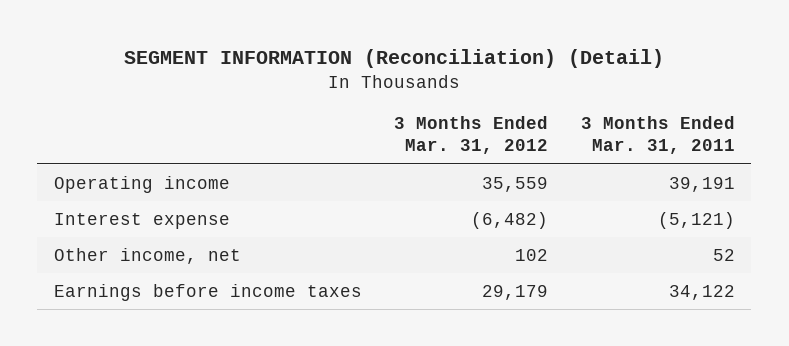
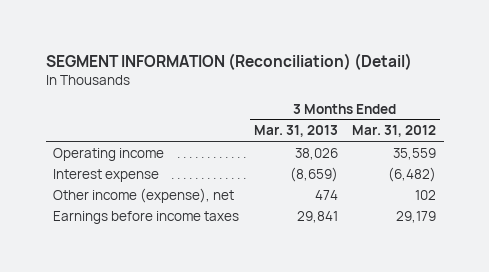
[580,115,735,155] 3 Months Ended Mar. 31, 2011 -> none
none -> [253,125,338,138] Mar. 31, 2013
[53,247,241,264] Other income, net -> [53,187,235,203] Other income (expense), net

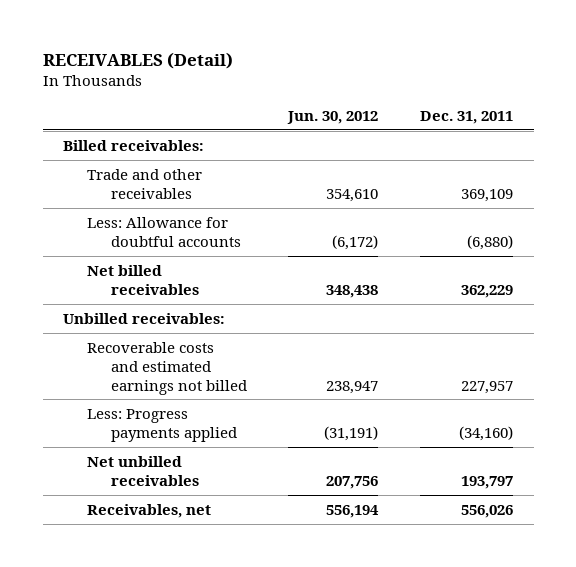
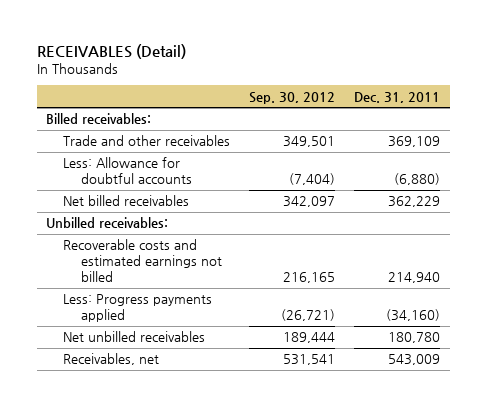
[287,110,379,124] Jun. 30, 2012 -> none
none -> [249,91,336,104] Sep. 30, 2012
[460,380,513,394] 227,957 -> [388,272,441,284] 214,940
[460,475,513,489] 193,797 -> [388,332,441,344] 180,780
[460,504,513,518] 556,026 -> [388,354,441,366] 543,009

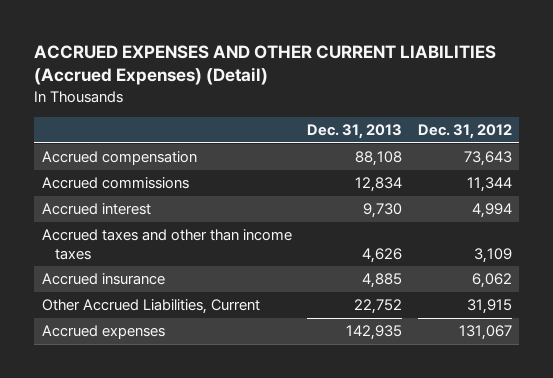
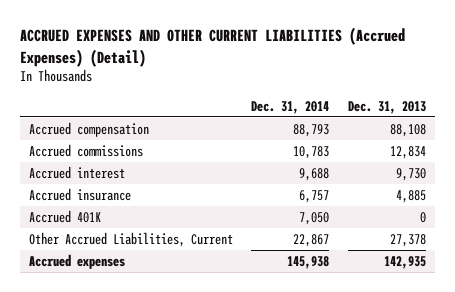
[417,124,512,140] Dec. 31, 2012 -> none
none -> [251,100,330,114] Dec. 31, 2014
[41,229,292,260] Accrued taxes and other than income taxes -> none
none -> [28,209,101,223] Accrued 401K
[354,299,403,315] 22,752 -> [389,233,426,247] 27,378

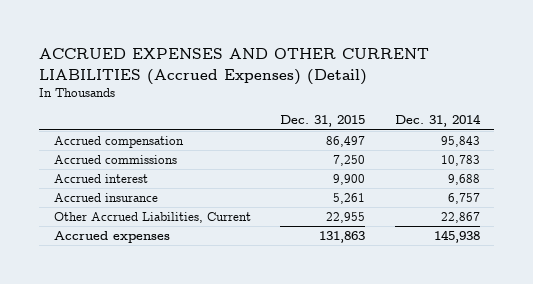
[347,100,426,114] Dec. 31, 2013 -> none
none -> [280,115,366,128] Dec. 31, 2015
[293,123,330,137] 88,793 -> [440,136,480,148] 95,843
[28,209,101,223] Accrued 401K -> none

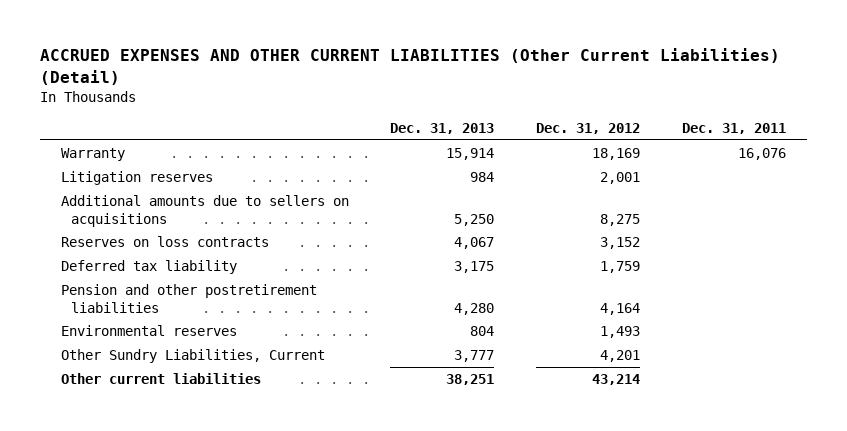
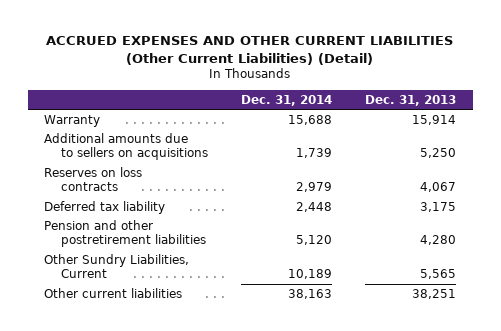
[536,122,641,134] Dec. 31, 2012 -> none
[681,122,786,134] Dec. 31, 2011 -> none
none -> [241,94,333,106] Dec. 31, 2014
[60,170,213,185] Litigation reserves -> none
[60,324,237,336] Environmental reserves -> none
[454,349,495,362] 3,777 -> [420,269,457,280] 5,565

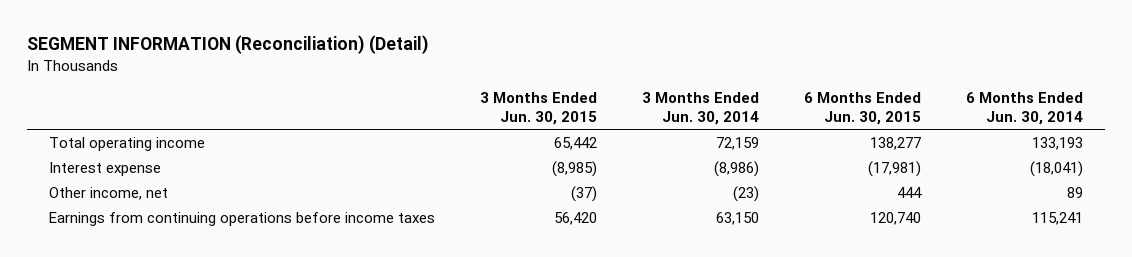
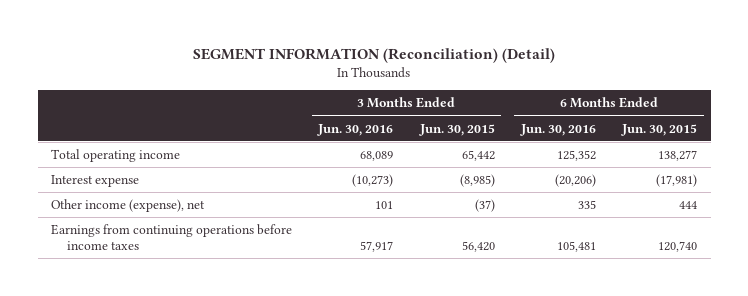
[641,92,759,126] 3 Months Ended Jun. 30, 2014 -> none
[965,92,1083,126] 6 Months Ended Jun. 30, 2014 -> none
none -> [317,123,394,136] Jun. 30, 2016
none -> [520,123,597,136] Jun. 30, 2016
[49,186,169,200] Other income, net -> [50,198,205,212] Other income (expense), net

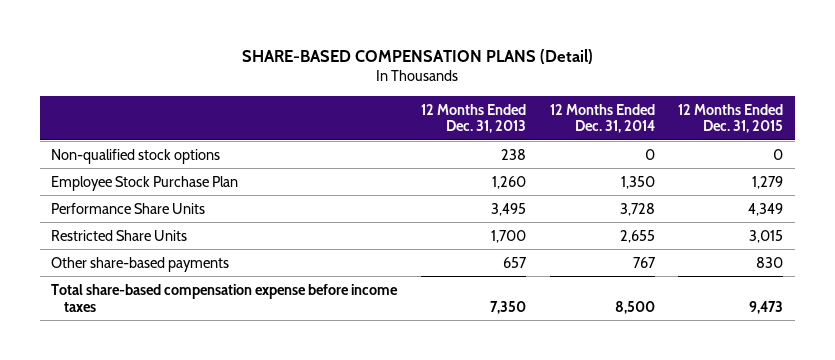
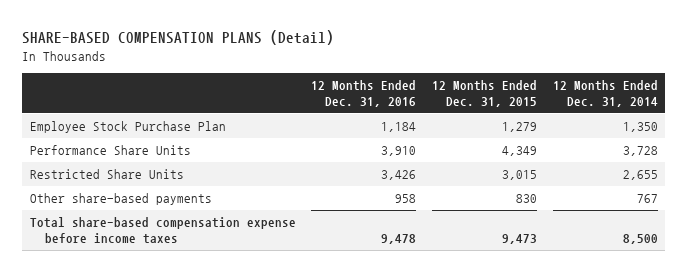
[420,103,526,134] 12 Months Ended Dec. 31, 2013 -> none
none -> [311,79,417,107] 12 Months Ended Dec. 31, 2016
[51,148,221,164] Non-qualified stock options -> none

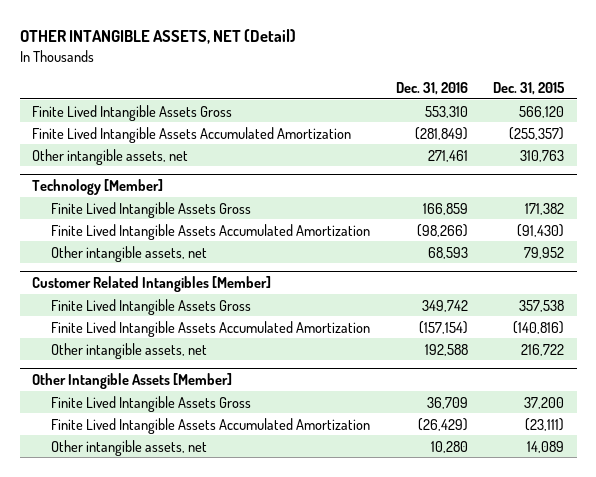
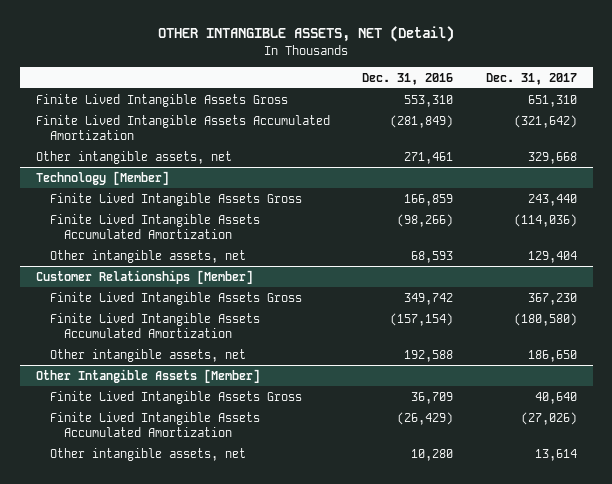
[492,81,565,95] Dec. 31, 2015 -> none
none -> [485,72,577,85] Dec. 31, 2017
[32,276,272,293] Customer Related Intangibles [Member] -> [35,269,253,284] Customer Relationships [Member]

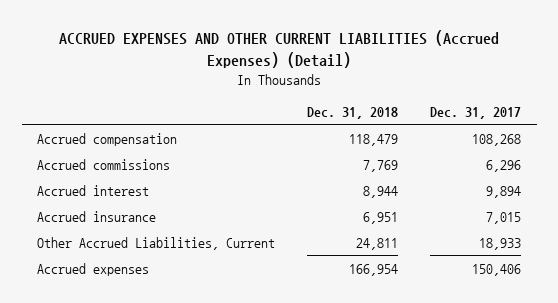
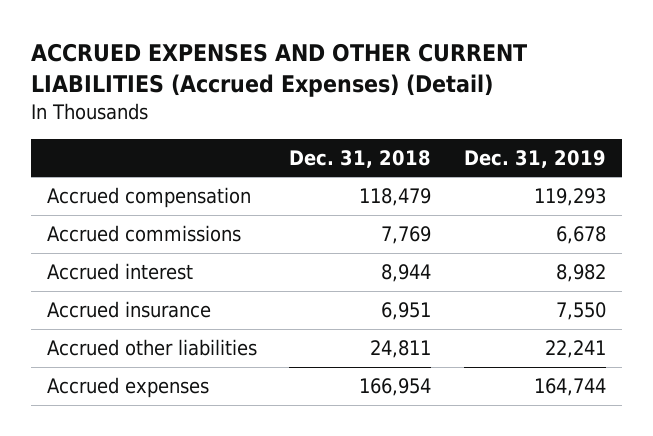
[429,106,521,119] Dec. 31, 2017 -> none
none -> [463,149,606,168] Dec. 31, 2019
[37,236,276,250] Other Accrued Liabilities, Current -> [46,338,257,356] Accrued other liabilities

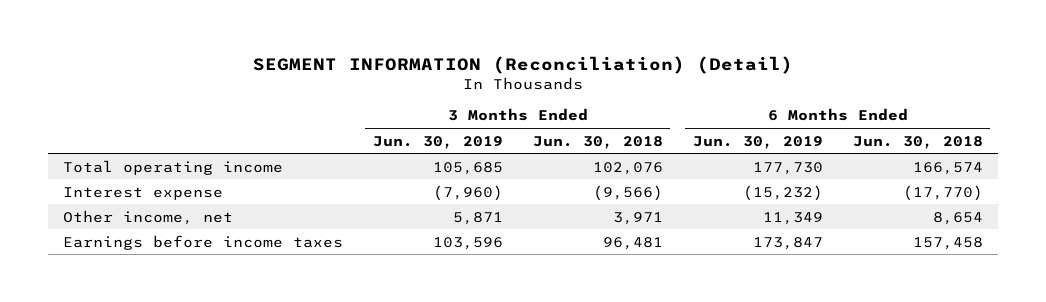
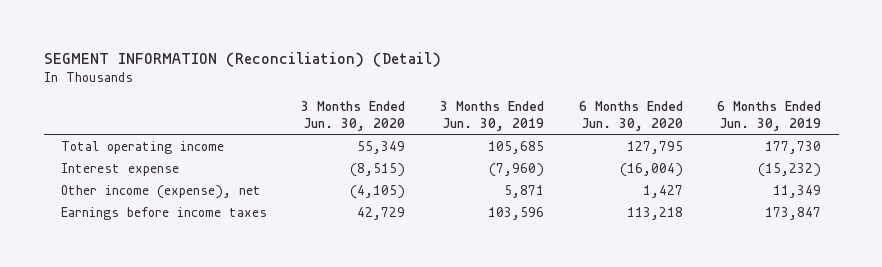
[532,135,663,149] Jun. 30, 2018 -> none
[852,135,983,149] Jun. 30, 2018 -> none
none -> [301,100,406,132] 3 Months Ended Jun. 30, 2020
none -> [578,100,683,132] 6 Months Ended Jun. 30, 2020
[62,209,233,225] Other income, net -> [60,184,261,199] Other income (expense), net

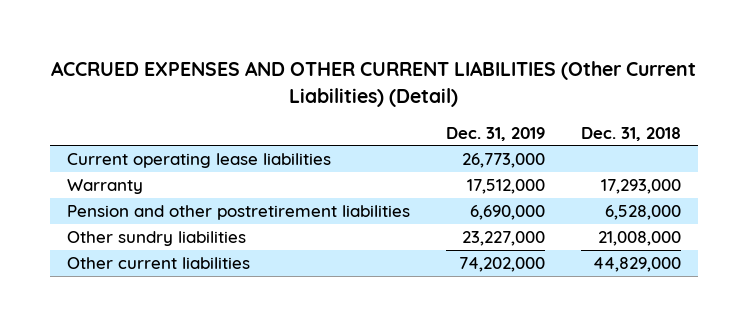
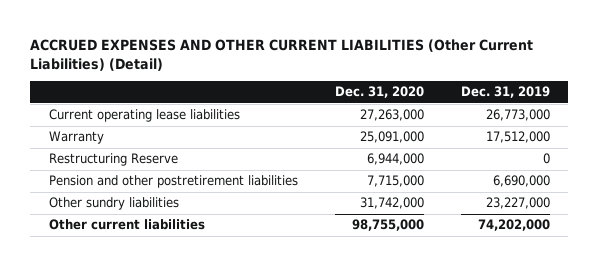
[580,126,681,141] Dec. 31, 2018 -> none
none -> [334,86,424,99] Dec. 31, 2020
none -> [48,153,178,167] Restructuring Reserve

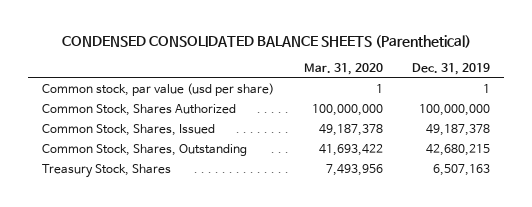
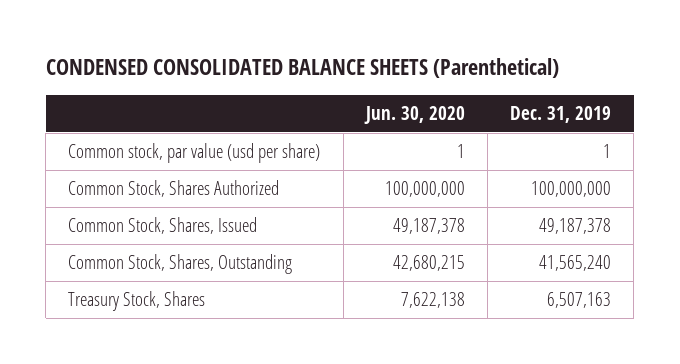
[303,63,383,76] Mar. 31, 2020 -> none
none -> [363,105,465,124] Jun. 30, 2020
[425,144,490,157] 42,680,215 -> [539,255,612,272] 41,565,240

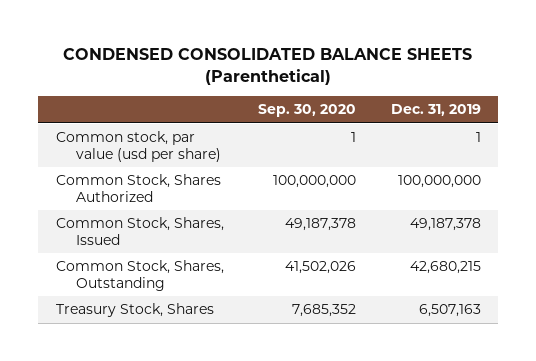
[363,105,465,124] Jun. 30, 2020 -> none
none -> [258,104,357,118] Sep. 30, 2020
[539,255,612,272] 41,565,240 -> [409,261,481,275] 42,680,215

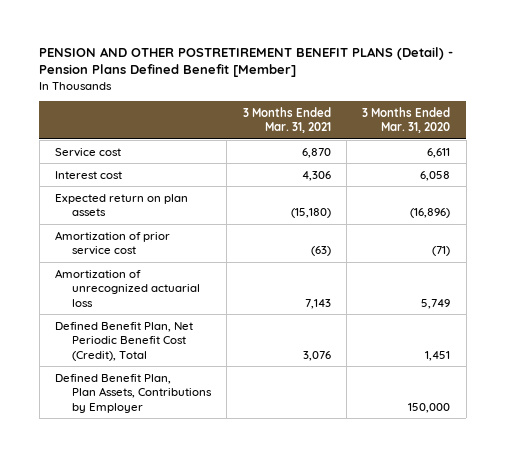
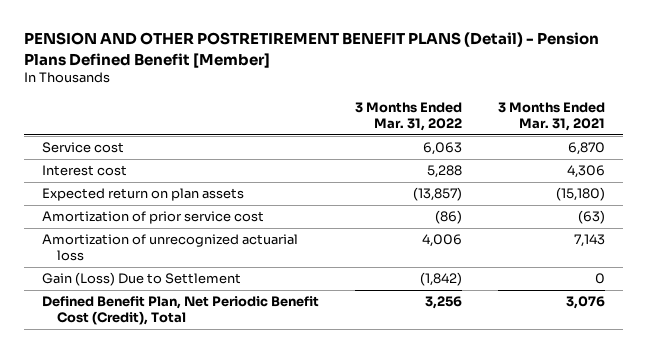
[362,106,451,134] 3 Months Ended Mar. 31, 2020 -> none
none -> [354,101,462,132] 3 Months Ended Mar. 31, 2022
none -> [41,272,241,287] Gain (Loss) Due to Settlement
[54,373,212,413] Defined Benefit Plan, Plan Assets, Contributions by Employer -> none

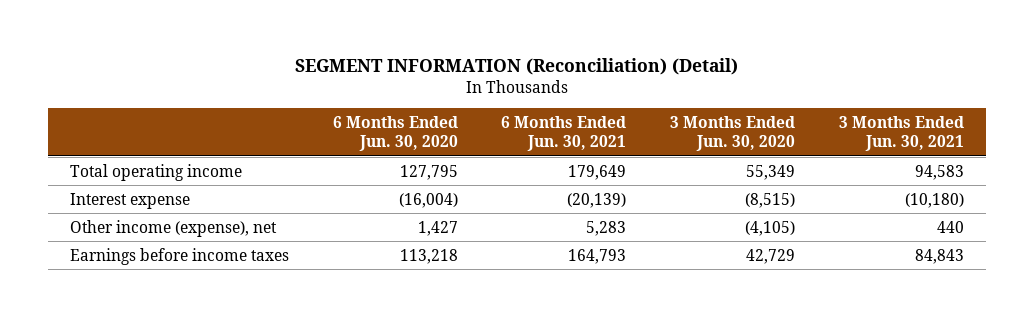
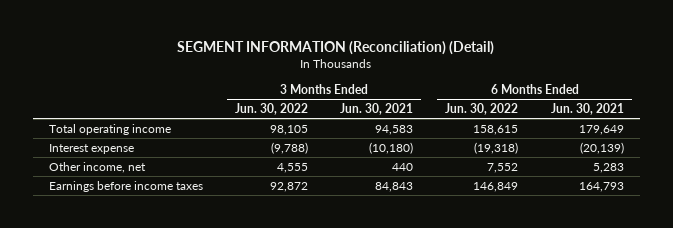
[332,115,458,152] 6 Months Ended Jun. 30, 2020 -> none
[670,115,796,152] 3 Months Ended Jun. 30, 2020 -> none
none -> [235,103,309,116] Jun. 30, 2022
none -> [445,103,519,116] Jun. 30, 2022
[69,219,277,237] Other income (expense), net -> [49,161,147,173] Other income, net

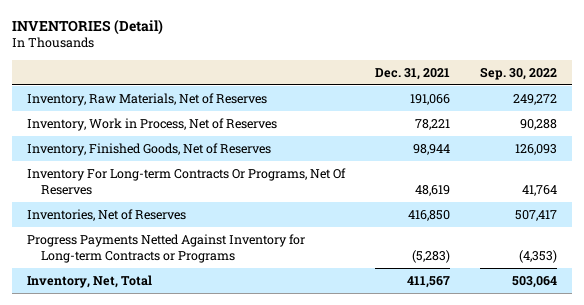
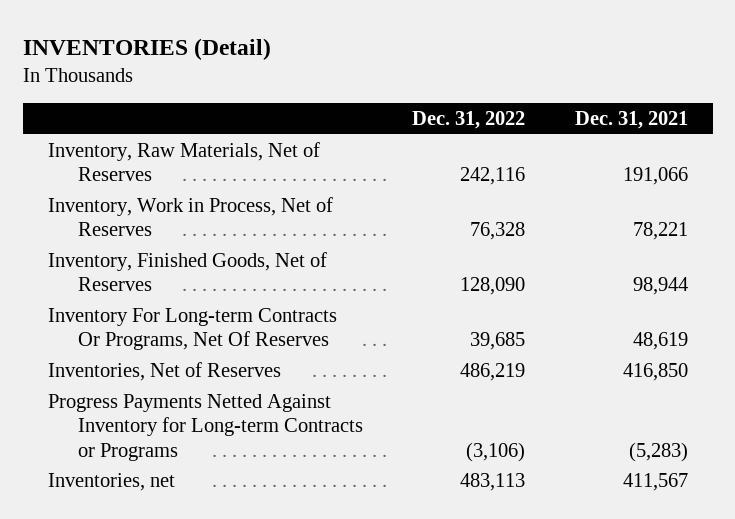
[480,66,558,80] Sep. 30, 2022 -> none
none -> [412,110,526,129] Dec. 31, 2022
[26,274,152,288] Inventory, Net, Total -> [47,473,175,492] Inventories, net

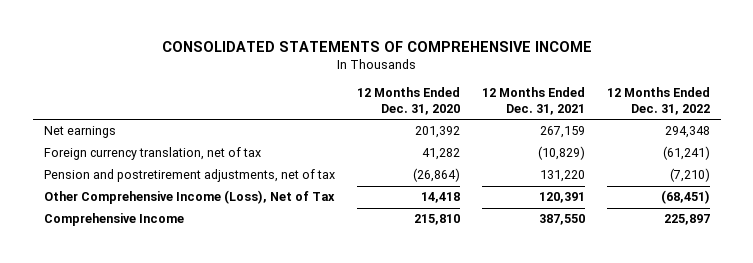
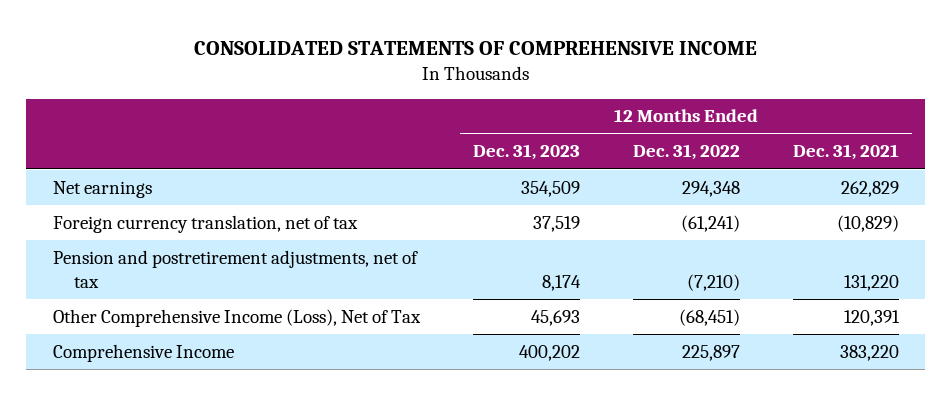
[356,86,460,115] 12 Months Ended Dec. 31, 2020 -> none
none -> [472,144,580,161] Dec. 31, 2023
[539,126,585,139] 267,159 -> [840,180,899,197] 262,829
[538,214,585,226] 387,550 -> [839,344,899,361] 383,220

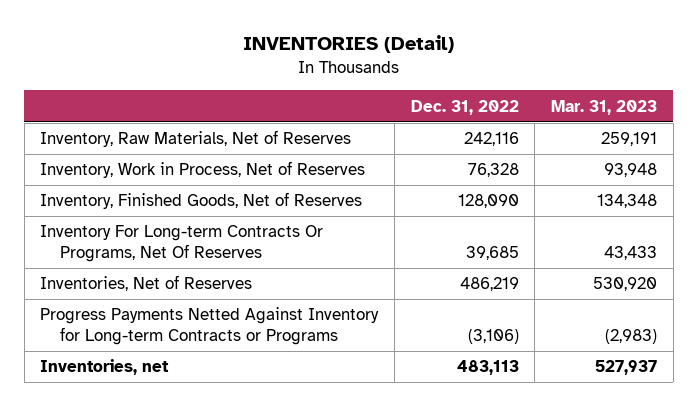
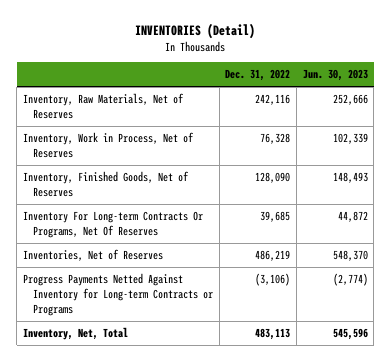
[550,99,657,115] Mar. 31, 2023 -> none
none -> [302,69,368,82] Jun. 30, 2023
[40,359,170,376] Inventories, net -> [22,327,128,341] Inventory, Net, Total

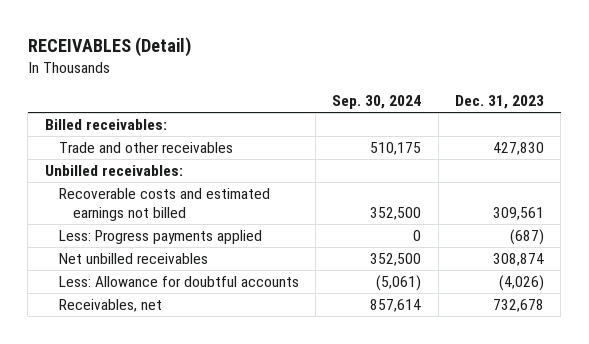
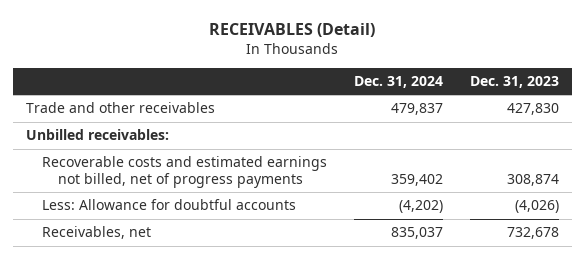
[332,95,422,110] Sep. 30, 2024 -> none
none -> [353,75,443,88] Dec. 31, 2024
[44,119,167,131] Billed receivables: -> none
[58,230,262,245] Less: Progress payments applied -> none
[58,253,208,265] Net unbilled receivables -> none
[58,188,270,222] Recoverable costs and estimated earnings not billed -> [42,156,328,188] Recoverable costs and estimated earnings not billed, net of progress payments
[493,207,545,221] 309,561 -> [506,173,559,186] 308,874

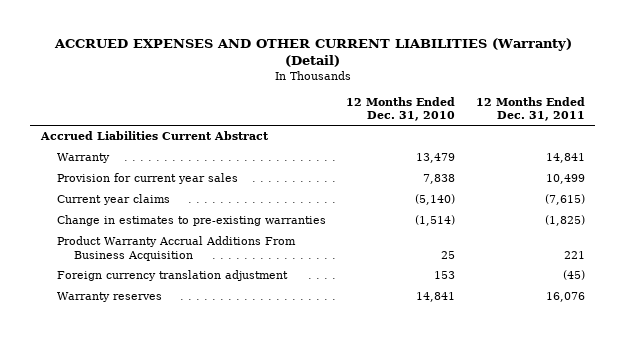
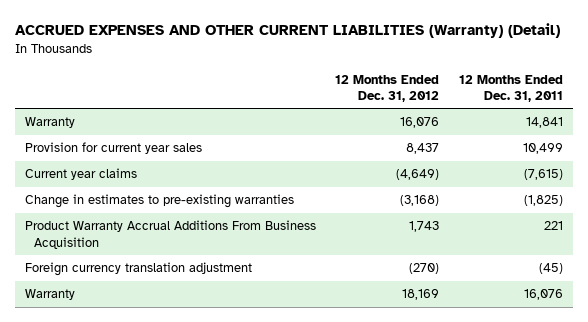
[346,97,456,122] 12 Months Ended Dec. 31, 2010 -> none
none -> [335,74,440,103] 12 Months Ended Dec. 31, 2012
[39,131,269,141] Accrued Liabilities Current Abstract -> none
[57,292,163,303] Warranty reserves -> [24,289,75,301] Warranty

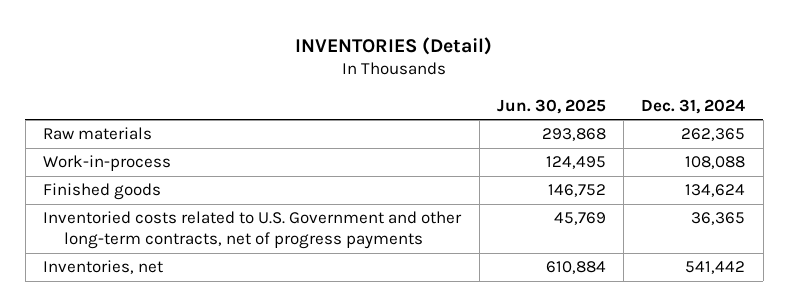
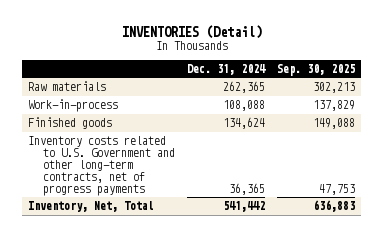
[496,98,606,114] Jun. 30, 2025 -> none
none -> [277,63,356,76] Sep. 30, 2025
[43,211,463,249] Inventoried costs related to U.S. Government and other long-term contracts, net of progress payments -> [28,136,176,196] Inventory costs related to U.S. Government and other long-term contracts, net of progress payments
[43,260,164,275] Inventories, net -> [28,201,155,213] Inventory, Net, Total

